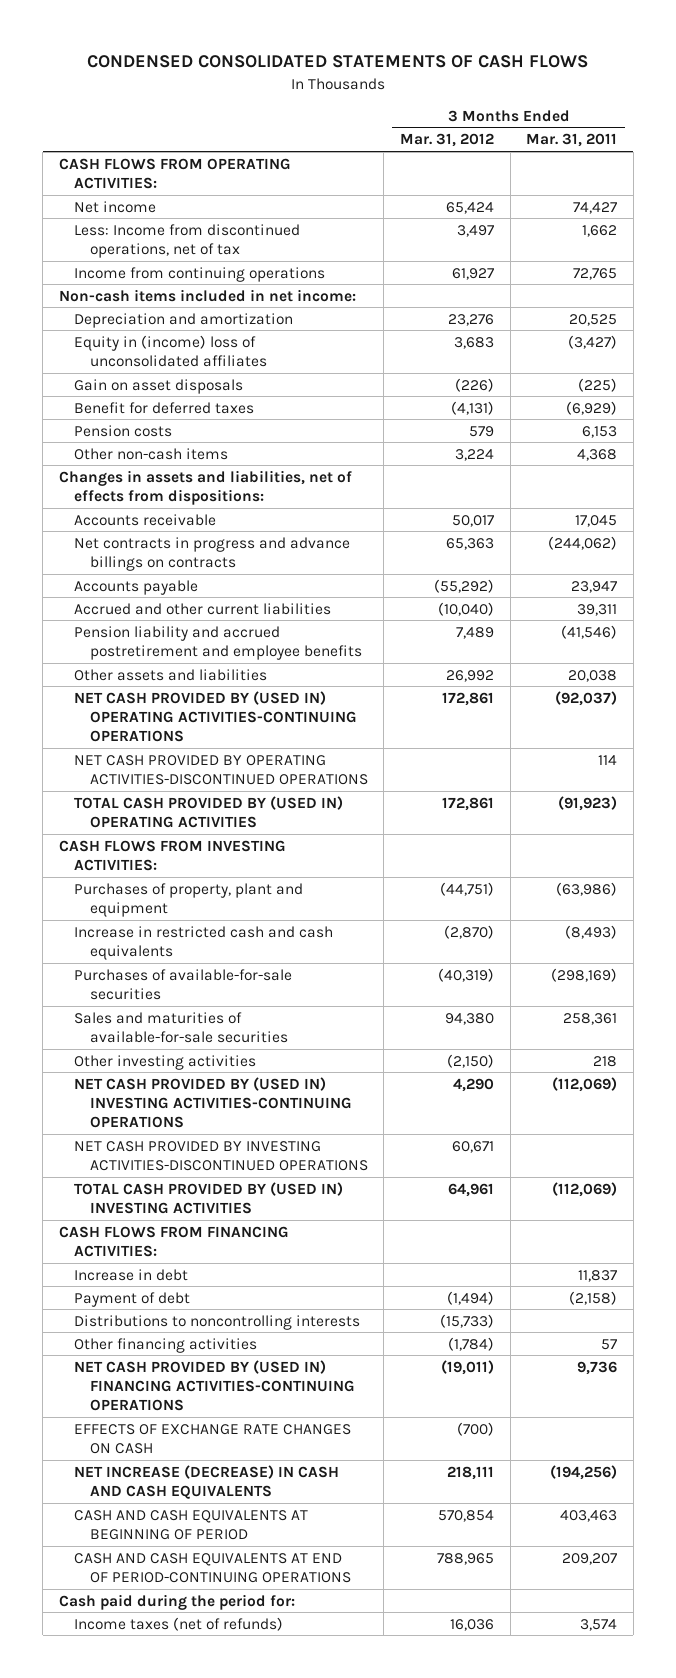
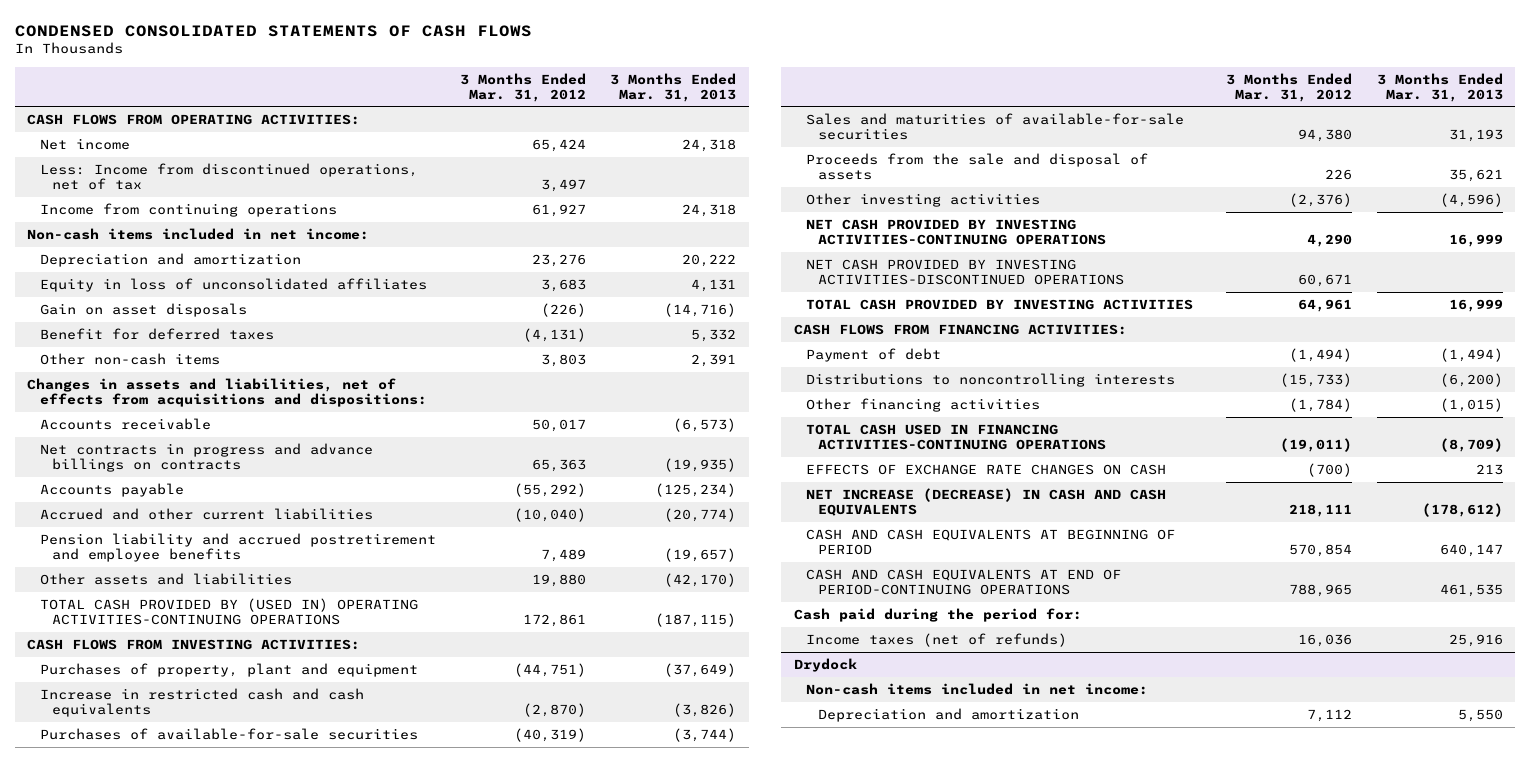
[526,133,618,148] Mar. 31, 2011 -> none
none -> [610,72,737,102] 3 Months Ended Mar. 31, 2013
[74,334,267,367] Equity in (income) loss of unconsolidated affiliates -> [39,277,427,292] Equity in loss of unconsolidated affiliates
[74,424,173,437] Pension costs -> none
[455,448,495,461] 3,224 -> [541,353,587,367] 3,803
[59,469,353,505] Changes in assets and liabilities, net of effects from dispositions: -> [27,377,427,408] Changes in assets and liabilities, net of effects from acquisitions and dispositions:
[74,754,368,785] NET CASH PROVIDED BY OPERATING ACTIVITIES-DISCONTINUED OPERATIONS -> none
[74,795,344,828] TOTAL CASH PROVIDED BY (USED IN) OPERATING ACTIVITIES -> none
[446,669,495,682] 26,992 -> [532,573,587,587] 19,880
[74,690,357,743] NET CASH PROVIDED BY (USED IN) OPERATING ACTIVITIES-CONTINUING OPERATIONS -> [39,597,418,626] TOTAL CASH PROVIDED BY (USED IN) OPERATING ACTIVITIES-CONTINUING OPERATIONS
none -> [805,152,1148,181] Proceeds from the sale and disposal of assets
[447,1053,495,1068] (2,150) -> [1289,192,1353,207] (2,376)
[74,1076,352,1129] NET CASH PROVIDED BY (USED IN) INVESTING ACTIVITIES-CONTINUING OPERATIONS -> [805,218,1107,246] NET CASH PROVIDED BY INVESTING ACTIVITIES-CONTINUING OPERATIONS
[74,1181,344,1214] TOTAL CASH PROVIDED BY (USED IN) INVESTING ACTIVITIES -> [805,298,1193,310] TOTAL CASH PROVIDED BY INVESTING ACTIVITIES
[74,1268,189,1281] Increase in debt -> none
[74,1359,355,1412] NET CASH PROVIDED BY (USED IN) FINANCING ACTIVITIES-CONTINUING OPERATIONS -> [805,423,1107,451] TOTAL CASH USED IN FINANCING ACTIVITIES-CONTINUING OPERATIONS
none -> [793,657,857,672] Drydock
none -> [805,682,1148,695] Non-cash items included in net income:
none -> [818,707,1080,722] Depreciation and amortization

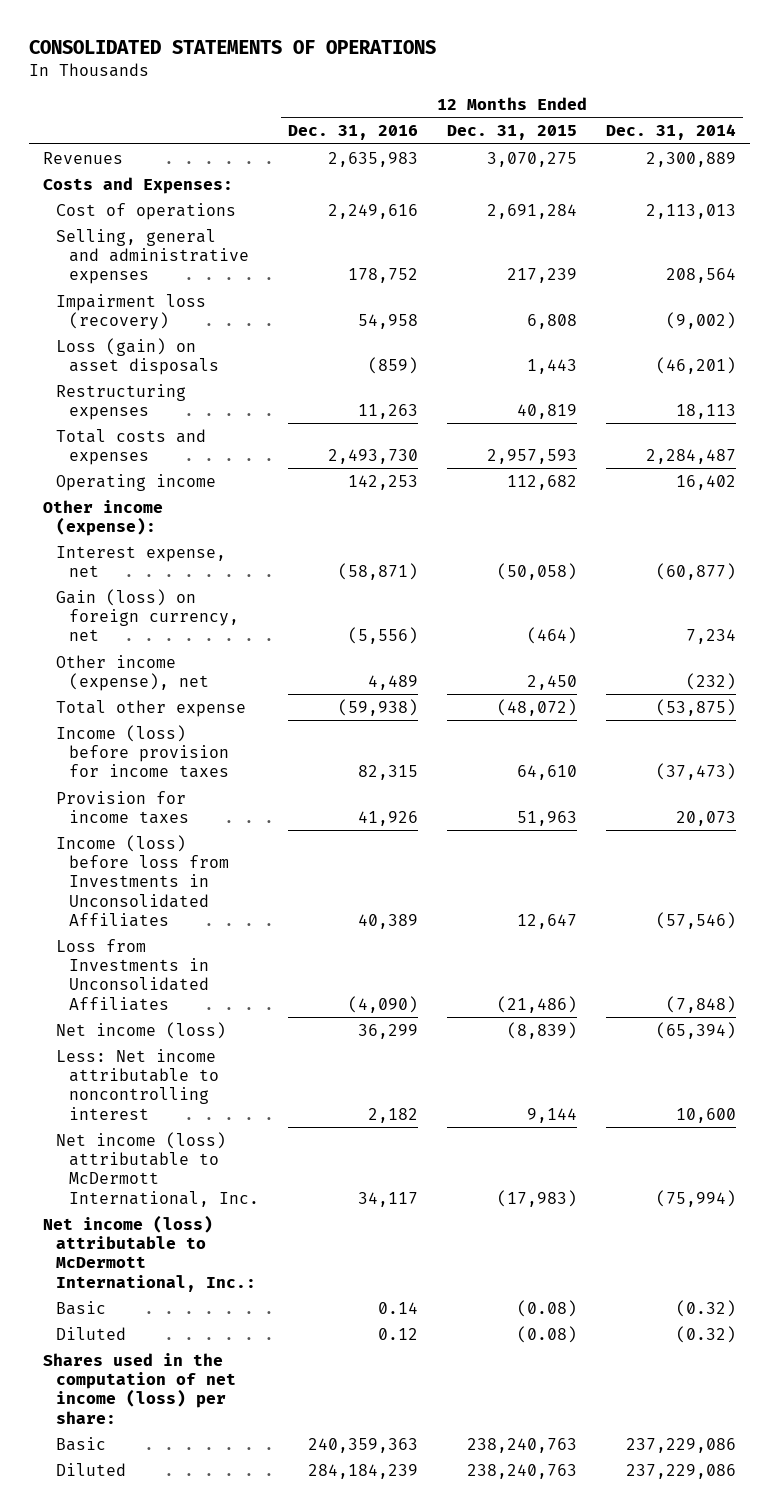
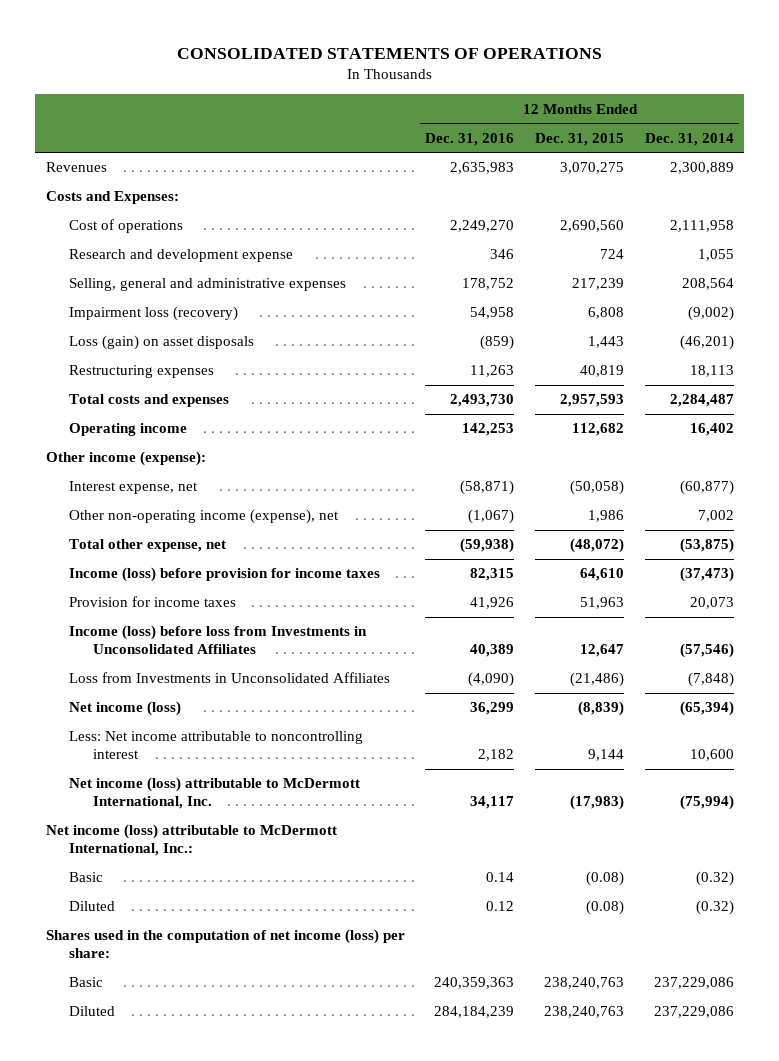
[328,203,419,219] 2,249,616 -> [450,220,515,233] 2,249,270
[487,203,578,219] 2,691,284 -> [560,220,625,233] 2,690,560
[645,203,736,219] 2,113,013 -> [669,220,734,233] 2,111,958
none -> [69,249,294,263] Research and development expense
[56,588,240,642] Gain (loss) on foreign currency, net -> none
[56,654,210,691] Other income (expense), net -> [69,509,340,525] Other non-operating income (expense), net
[368,674,419,690] 4,489 -> [468,509,515,525] (1,067)
[527,674,578,690] 2,450 -> [588,510,625,523] 1,986
[685,672,736,690] (232) -> [697,510,734,523] 7,002
[56,699,247,717] Total other expense -> [69,539,227,553] Total other expense, net

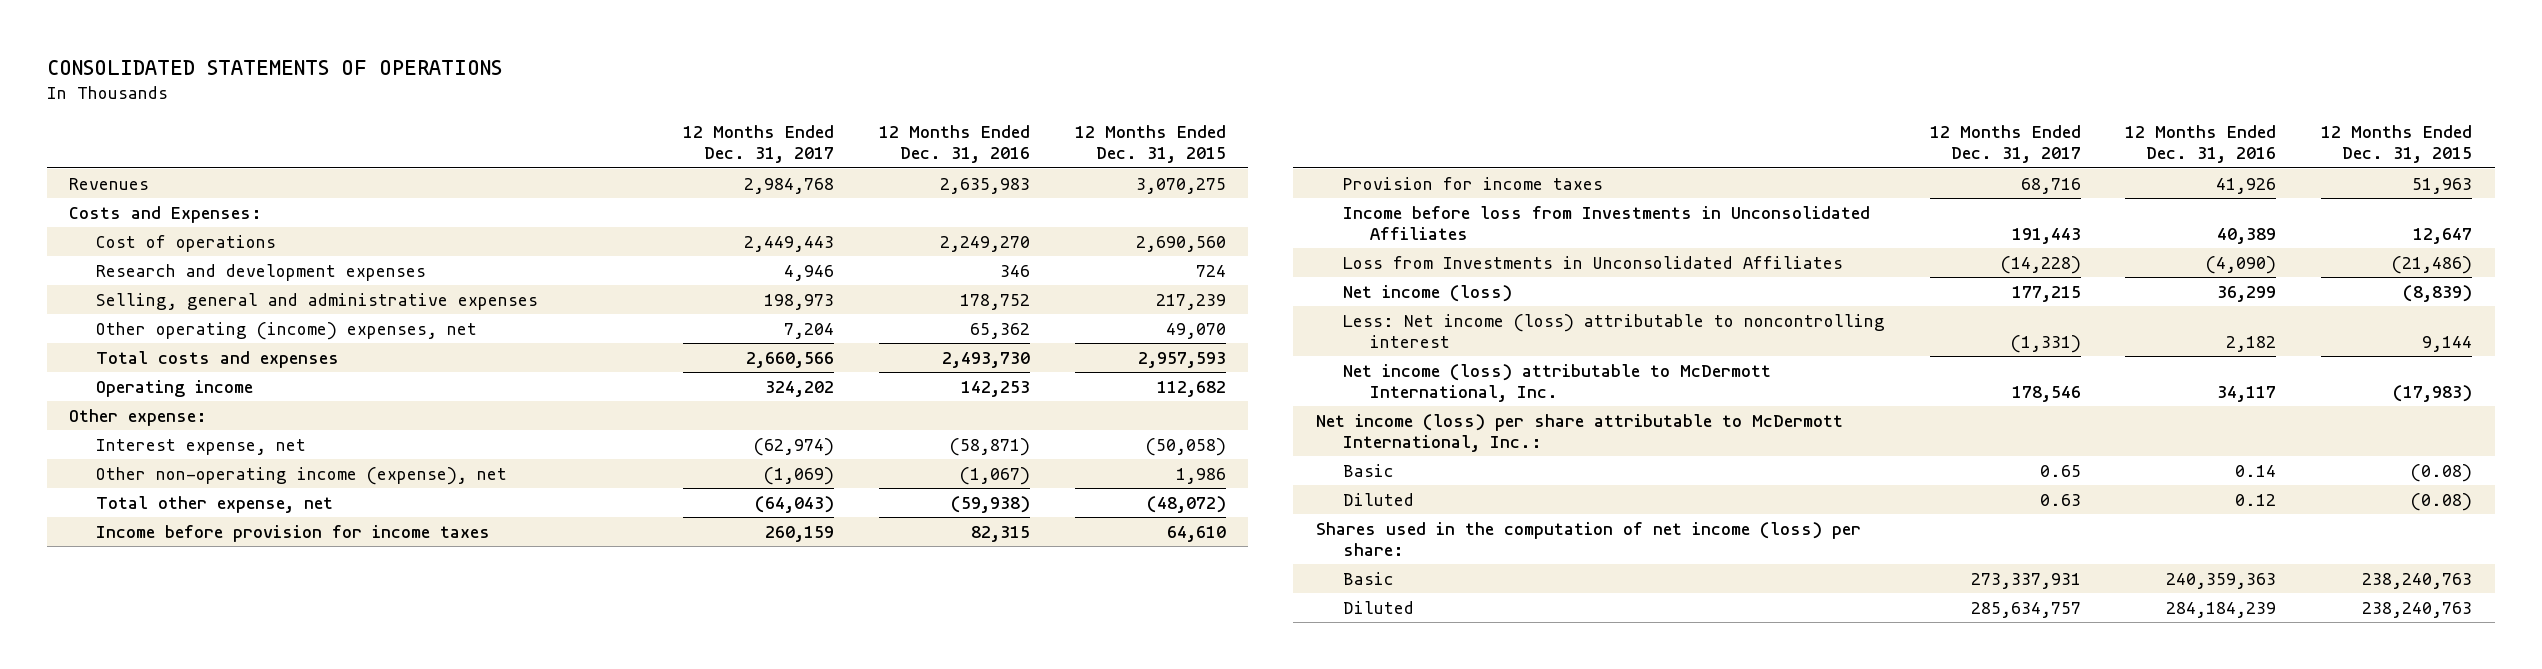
[644,132,734,146] Dec. 31, 2014 -> none
none -> [683,125,835,164] 12 Months Ended Dec. 31, 2017
[69,249,294,263] Research and development expense -> [96,263,427,281] Research and development expenses
[69,306,239,322] Impairment loss (recovery) -> none
[69,335,255,351] Loss (gain) on asset disposals -> none
[69,365,215,379] Restructuring expenses -> none
none -> [96,321,478,340] Other operating (income) expenses, net
[45,451,206,467] Other income (expense): -> [69,408,208,426] Other expense:
[69,567,381,583] Income (loss) before provision for income taxes -> [96,524,491,542] Income before provision for income taxes
[69,625,368,655] Income (loss) before loss from Investments in Unconsolidated Affiliates -> [1342,205,1870,240] Income before loss from Investments in Unconsolidated Affiliates
[69,731,364,760] Less: Net income attributable to noncontrolling interest -> [1342,313,1885,348] Less: Net income (loss) attributable to noncontrolling interest
[45,824,337,857] Net income (loss) attributable to McDermott International, Inc.: -> [1315,413,1843,452] Net income (loss) per share attributable to McDermott International, Inc.:

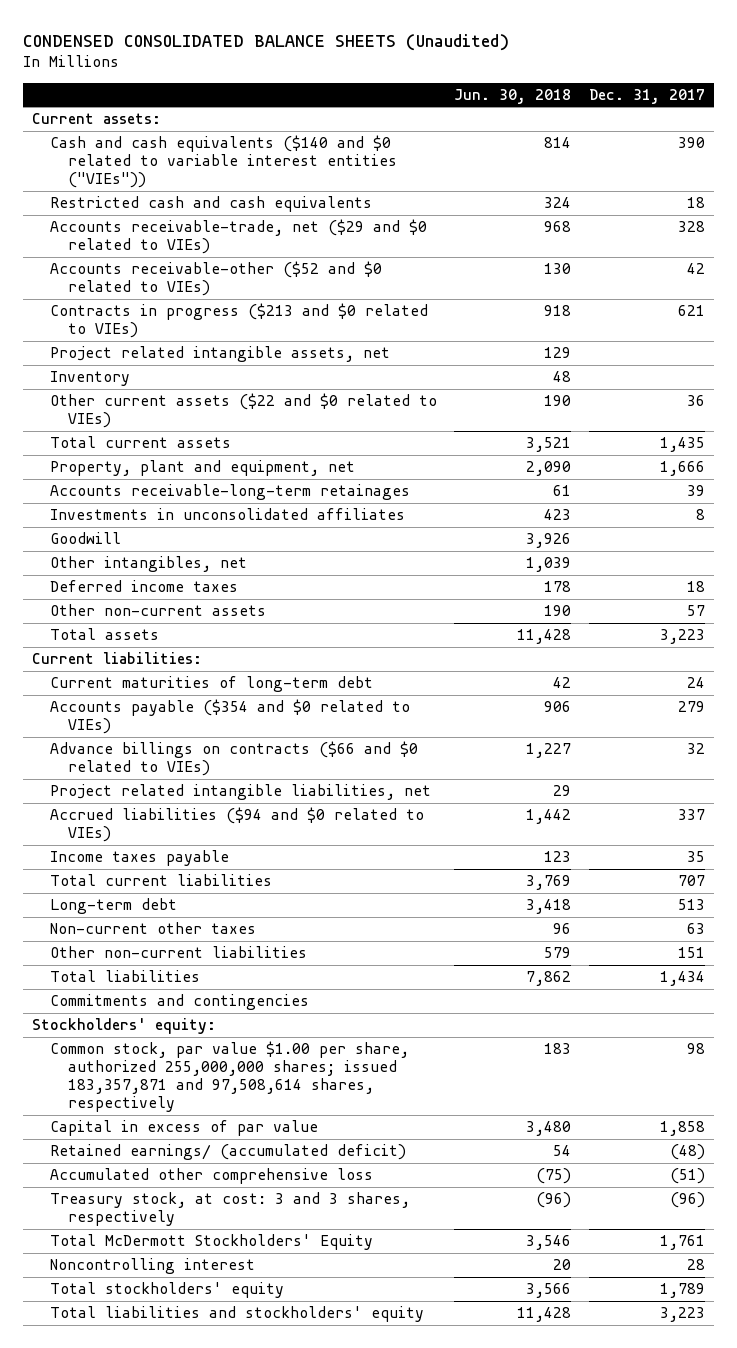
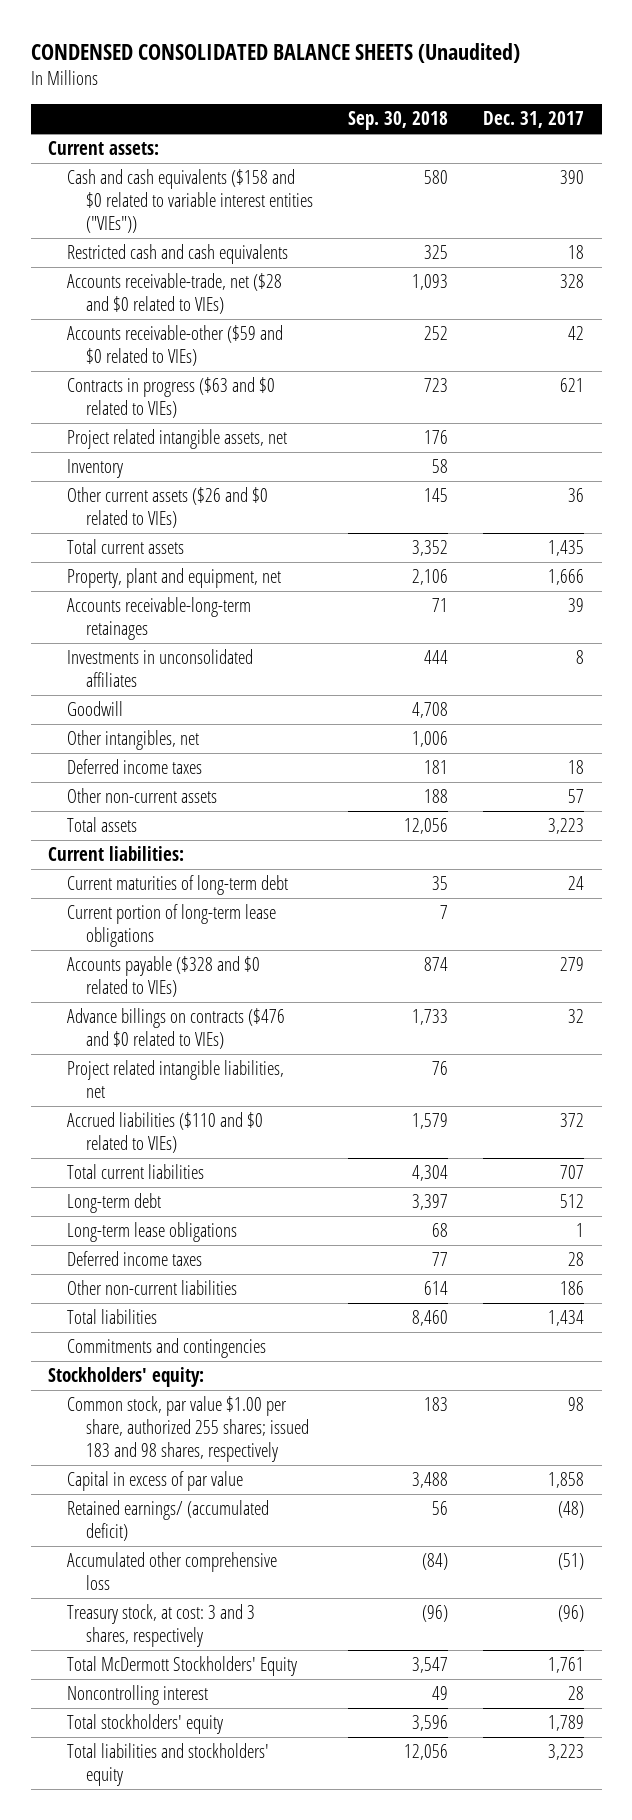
[454,88,572,104] Jun. 30, 2018 -> none
none -> [347,111,448,131] Sep. 30, 2018
[49,135,398,189] Cash and cash equivalents ($140 and $0 related to variable interest entities ("VIEs")) -> [66,169,313,234] Cash and cash equivalents ($158 and $0 related to variable interest entities ("VIEs"))
[49,219,427,255] Accounts receivable-trade, net ($29 and $0 related to VIEs) -> [66,273,282,315] Accounts receivable-trade, net ($28 and $0 related to VIEs)
[49,261,382,297] Accounts receivable-other ($52 and $0 related to VIEs) -> [66,325,283,367] Accounts receivable-other ($59 and $0 related to VIEs)
[49,303,428,339] Contracts in progress ($213 and $0 related to VIEs) -> [66,377,275,419] Contracts in progress ($63 and $0 related to VIEs)
[49,393,437,429] Other current assets ($22 and $0 related to VIEs) -> [66,487,268,529] Other current assets ($26 and $0 related to VIEs)
none -> [66,904,276,948] Current portion of long-term lease obligations
[49,699,410,735] Accounts payable ($354 and $0 related to VIEs) -> [66,956,260,998] Accounts payable ($328 and $0 related to VIEs)
[49,741,418,777] Advance billings on contracts ($66 and $0 related to VIEs) -> [66,1008,285,1050] Advance billings on contracts ($476 and $0 related to VIEs)
[49,850,229,867] Income taxes payable -> none
[49,807,424,843] Accrued liabilities ($94 and $0 related to VIEs) -> [66,1112,263,1154] Accrued liabilities ($110 and $0 related to VIEs)
[678,809,706,821] 337 -> [560,1113,585,1128] 372
[49,922,256,935] Non-current other taxes -> none
[678,899,706,911] 513 -> [560,1194,585,1209] 512
none -> [66,1222,237,1243] Long-term lease obligations
none -> [66,1251,202,1267] Deferred income taxes
[678,947,706,959] 151 -> [560,1281,585,1296] 186
[49,1041,409,1113] Common stock, par value $1.00 per share, authorized 255,000,000 shares; issued 183,357,871 and 97,508,614 shares, respectively -> [66,1396,309,1463] Common stock, par value $1.00 per share, authorized 255 shares; issued 183 and 98 shares, respectively

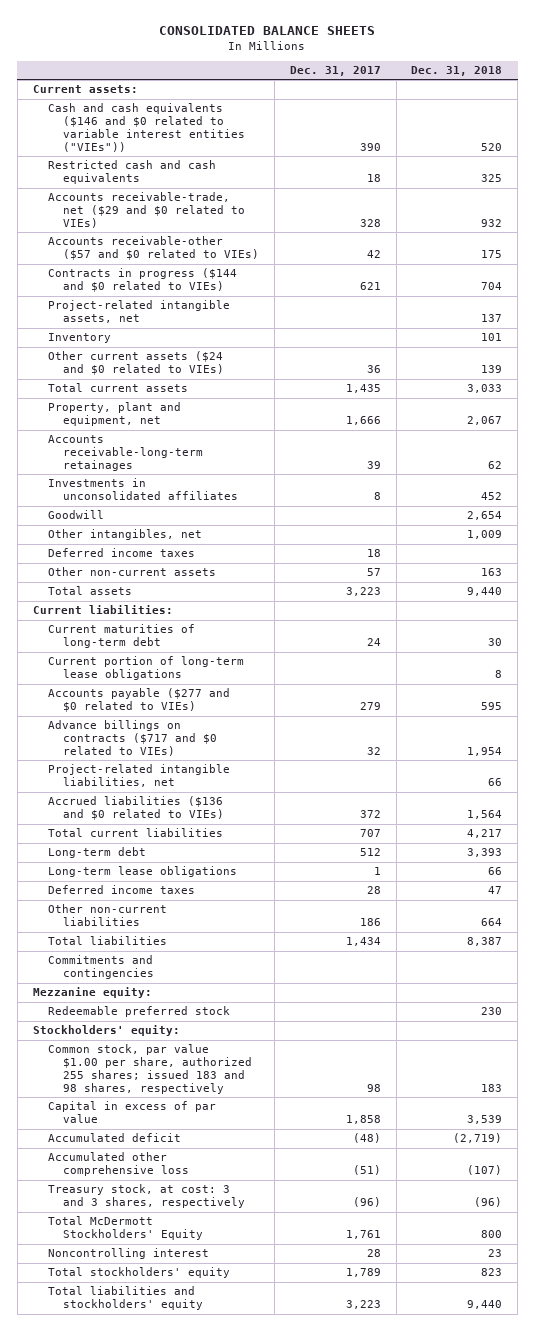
[30,42,520,63] CONDENSED CONSOLIDATED BALANCE SHEETS (Unaudited) -> [159,25,376,35] CONSOLIDATED BALANCE SHEETS
[347,111,448,131] Sep. 30, 2018 -> none
none -> [411,66,503,77] Dec. 31, 2018
[66,169,313,234] Cash and cash equivalents ($158 and $0 related to variable interest entities ("VIEs")) -> [48,103,246,153] Cash and cash equivalents ($146 and $0 related to variable interest entities ("VIEs"))
[66,273,282,315] Accounts receivable-trade, net ($28 and $0 related to VIEs) -> [48,192,246,229] Accounts receivable-trade, net ($29 and $0 related to VIEs)
[66,325,283,367] Accounts receivable-other ($59 and $0 related to VIEs) -> [48,236,260,261] Accounts receivable-other ($57 and $0 related to VIEs)
[66,377,275,419] Contracts in progress ($63 and $0 related to VIEs) -> [48,268,238,293] Contracts in progress ($144 and $0 related to VIEs)
[66,429,287,450] Project related intangible assets, net -> [48,300,231,324] Project-related intangible assets, net
[66,487,268,529] Other current assets ($26 and $0 related to VIEs) -> [48,351,225,376] Other current assets ($24 and $0 related to VIEs)
[66,956,260,998] Accounts payable ($328 and $0 related to VIEs) -> [48,688,231,713] Accounts payable ($277 and $0 related to VIEs)
[66,1008,285,1050] Advance billings on contracts ($476 and $0 related to VIEs) -> [48,720,218,757] Advance billings on contracts ($717 and $0 related to VIEs)
[66,1060,284,1099] Project related intangible liabilities, net -> [48,764,231,788] Project-related intangible liabilities, net
[66,1112,263,1154] Accrued liabilities ($110 and $0 related to VIEs) -> [48,796,225,821] Accrued liabilities ($136 and $0 related to VIEs)
none -> [32,987,152,999] Mezzanine equity:
none -> [48,1006,231,1018] Redeemable preferred stock
[66,1500,269,1542] Retained earnings/ (accumulated deficit) -> [48,1133,182,1143] Accumulated deficit

